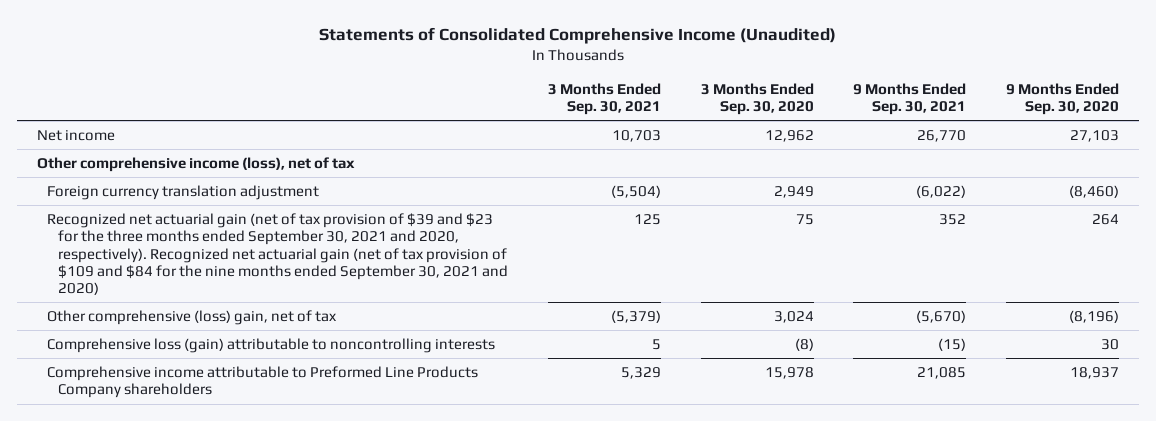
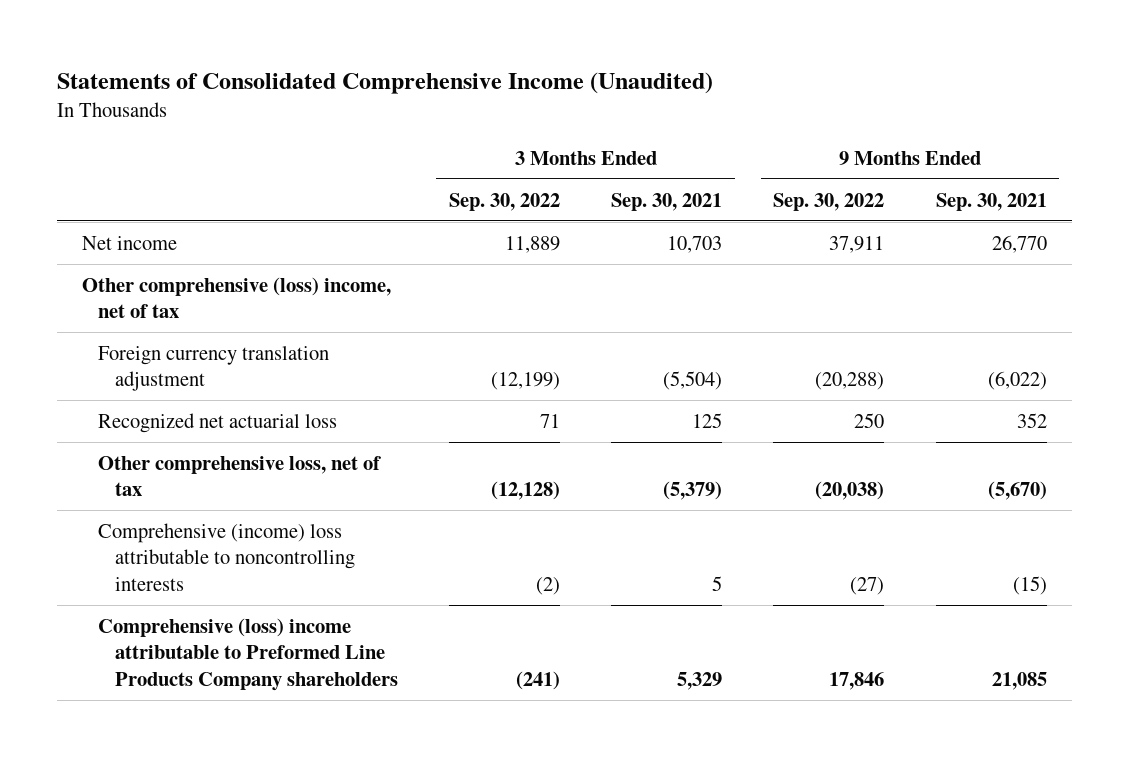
[700,82,814,116] 3 Months Ended Sep. 30, 2020 -> none
[1006,82,1120,116] 9 Months Ended Sep. 30, 2020 -> none
none -> [448,192,560,211] Sep. 30, 2022
none -> [773,192,885,211] Sep. 30, 2022
[36,157,355,173] Other comprehensive income (loss), net of tax -> [82,276,392,319] Other comprehensive (loss) income, net of tax
[47,213,509,295] Recognized net actuarial gain (net of tax provision of $39 and $23 for the three months ended September 30, 2021 and 2020, respectively). Recognized net actuarial gain (net of tax provision of $109 and $84 for the nine months ended September 30, 2021 and 2020) -> [98,412,338,433] Recognized net actuarial loss
[47,310,338,326] Other comprehensive (loss) gain, net of tax -> [98,455,382,497] Other comprehensive loss, net of tax
[47,338,496,354] Comprehensive loss (gain) attributable to noncontrolling interests -> [98,522,355,591] Comprehensive (income) loss attributable to noncontrolling interests
[47,366,479,399] Comprehensive income attributable to Preformed Line Products Company shareholders -> [98,617,398,691] Comprehensive (loss) income attributable to Preformed Line Products Company shareholders

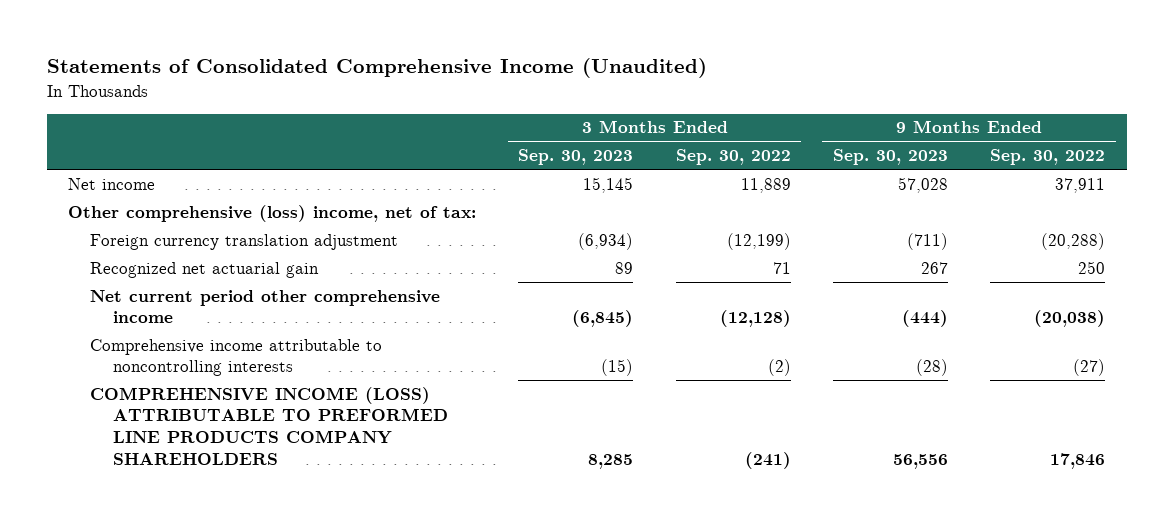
[611,192,723,211] Sep. 30, 2021 -> none
[935,192,1047,211] Sep. 30, 2021 -> none
none -> [518,149,634,166] Sep. 30, 2023
none -> [833,149,949,166] Sep. 30, 2023
[82,276,392,319] Other comprehensive (loss) income, net of tax -> [68,204,477,222] Other comprehensive (loss) income, net of tax:
[98,412,338,433] Recognized net actuarial loss -> [90,261,320,278] Recognized net actuarial gain
[98,455,382,497] Other comprehensive loss, net of tax -> [90,289,441,324] Net current period other comprehensive income
[98,522,355,591] Comprehensive (income) loss attributable to noncontrolling interests -> [90,338,383,377] Comprehensive income attributable to noncontrolling interests
[98,617,398,691] Comprehensive (loss) income attributable to Preformed Line Products Company shareholders -> [90,386,448,465] COMPREHENSIVE INCOME (LOSS) ATTRIBUTABLE TO PREFORMED LINE PRODUCTS COMPANY SHAREHOLDERS

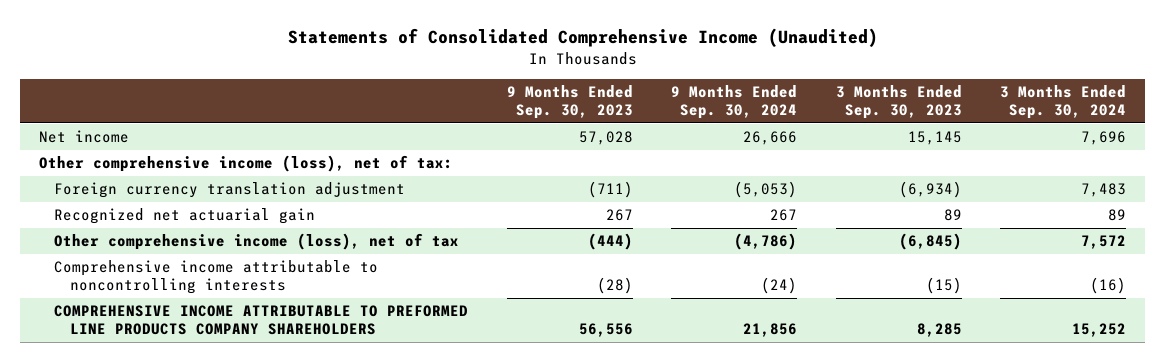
[675,149,791,166] Sep. 30, 2022 -> none
[990,149,1106,166] Sep. 30, 2022 -> none
none -> [671,85,798,120] 9 Months Ended Sep. 30, 2024
none -> [1000,85,1127,120] 3 Months Ended Sep. 30, 2024
[68,204,477,222] Other comprehensive (loss) income, net of tax: -> [39,155,454,173] Other comprehensive income (loss), net of tax:
[90,289,441,324] Net current period other comprehensive income -> [54,233,460,251] Other comprehensive income (loss), net of tax
[90,386,448,465] COMPREHENSIVE INCOME (LOSS) ATTRIBUTABLE TO PREFORMED LINE PRODUCTS COMPANY SHAREHOLDERS -> [54,305,469,336] COMPREHENSIVE INCOME ATTRIBUTABLE TO PREFORMED LINE PRODUCTS COMPANY SHAREHOLDERS

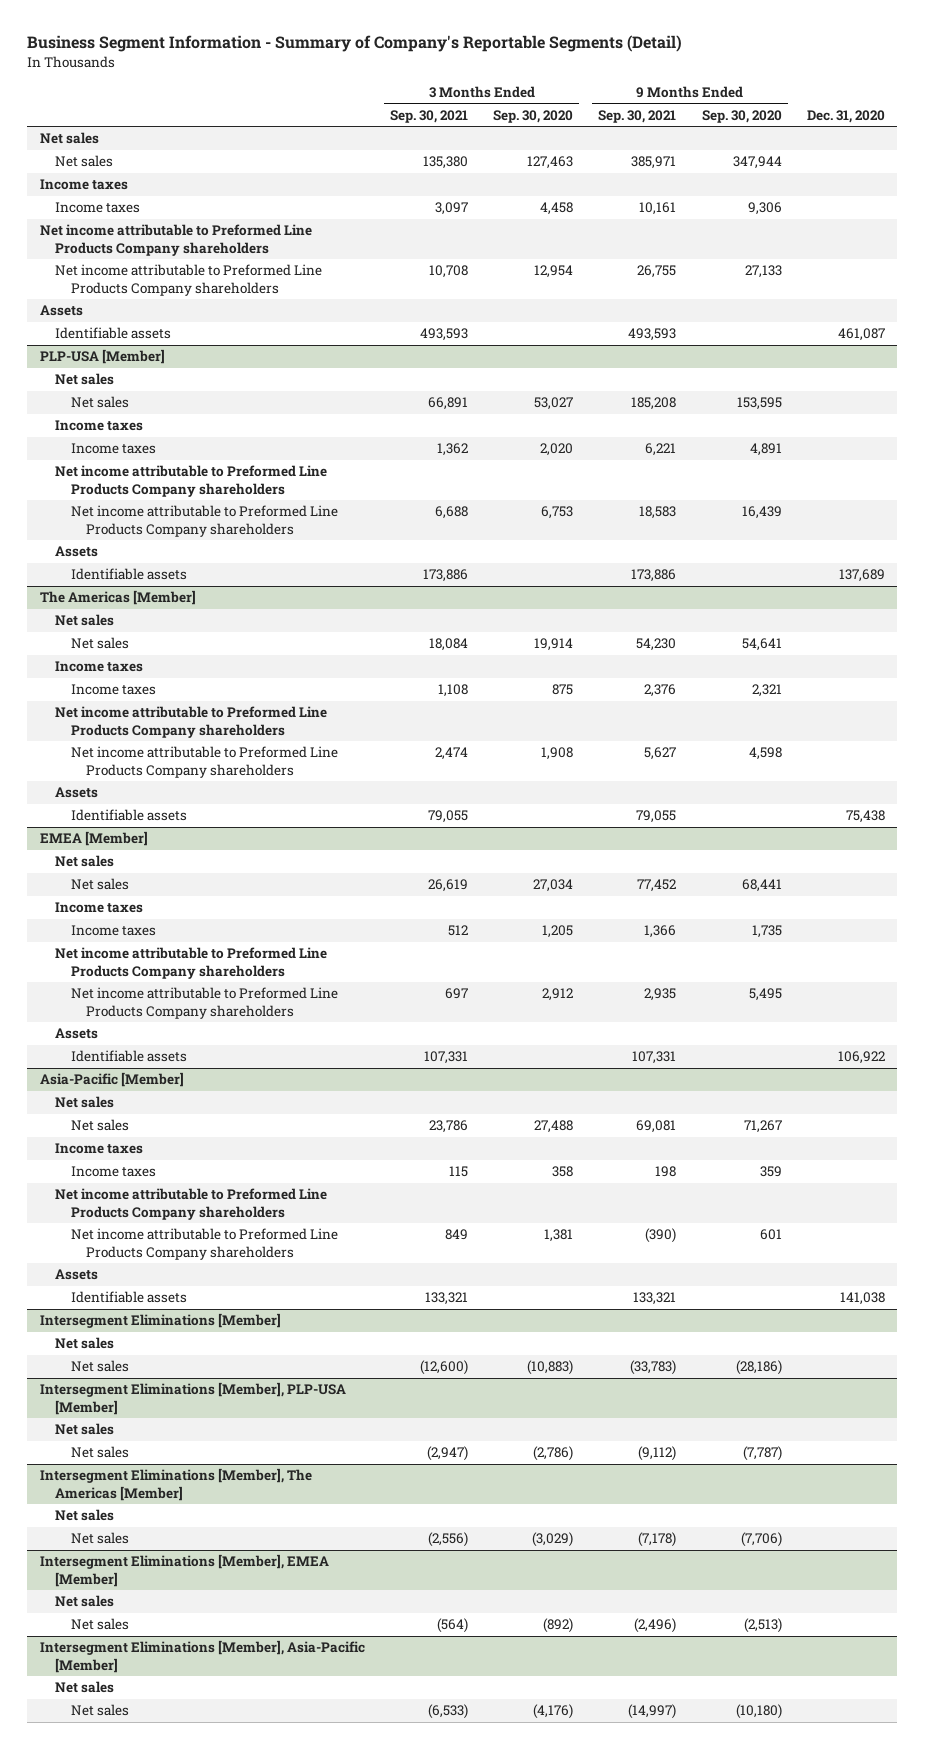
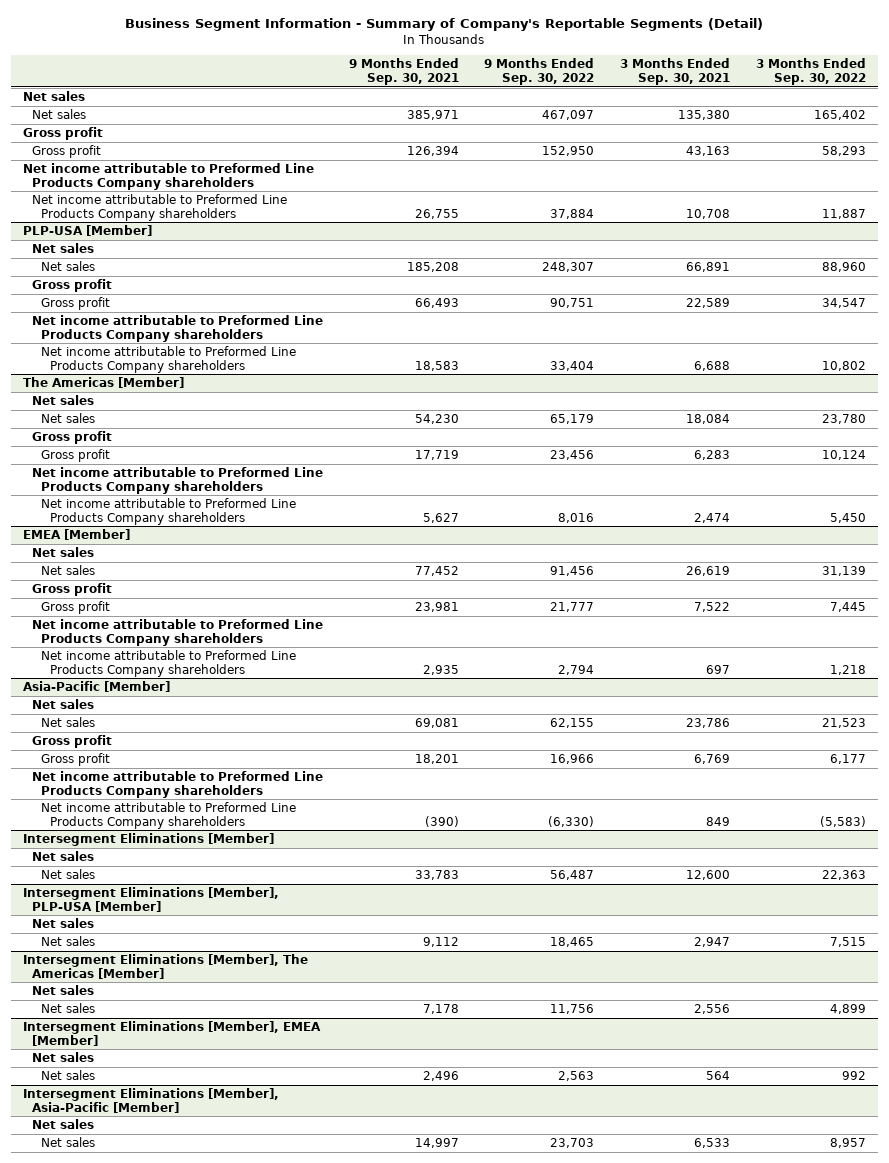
[493,109,574,123] Sep. 30, 2020 -> none
[701,109,782,123] Sep. 30, 2020 -> none
[806,109,885,123] Dec. 31, 2020 -> none
none -> [484,58,595,85] 9 Months Ended Sep. 30, 2022
none -> [755,58,866,85] 3 Months Ended Sep. 30, 2022
[39,179,128,191] Income taxes -> none
[55,202,141,214] Income taxes -> none
none -> [23,127,104,141] Gross profit
none -> [32,145,102,159] Gross profit
[39,305,83,317] Assets -> none
[55,327,172,340] Identifiable assets -> none
[55,420,144,432] Income taxes -> none
[70,443,156,455] Income taxes -> none
none -> [32,279,113,293] Gross profit
none -> [40,297,110,311] Gross profit
[55,546,99,558] Assets -> none
[70,568,187,581] Identifiable assets -> none
[55,661,144,673] Income taxes -> none
[70,684,156,696] Income taxes -> none
none -> [32,431,113,445] Gross profit
none -> [40,449,110,463] Gross profit
[55,787,99,799] Assets -> none
[70,809,187,822] Identifiable assets -> none
[55,902,144,914] Income taxes -> none
[70,925,156,937] Income taxes -> none
none -> [32,583,113,597] Gross profit
none -> [40,601,110,615] Gross profit
[55,1028,99,1040] Assets -> none
[70,1050,187,1063] Identifiable assets -> none
[55,1143,144,1155] Income taxes -> none
[70,1166,156,1178] Income taxes -> none
none -> [32,735,113,749] Gross profit
none -> [40,753,110,767] Gross profit
[55,1269,99,1281] Assets -> none
[70,1291,187,1304] Identifiable assets -> none
[419,1360,468,1376] (12,600) -> [685,870,730,881] 12,600
[630,1360,677,1376] (33,783) -> [414,870,459,881] 33,783
[426,1446,468,1462] (2,947) -> [693,937,730,948] 2,947
[638,1446,677,1462] (9,112) -> [422,937,459,948] 9,112
[427,1532,468,1548] (2,556) -> [693,1004,730,1015] 2,556
[638,1532,677,1548] (7,178) -> [422,1004,459,1015] 7,178
[436,1618,468,1634] (564) -> [705,1071,730,1081] 564
[634,1618,677,1634] (2,496) -> [422,1071,459,1082] 2,496
[427,1704,468,1720] (6,533) -> [693,1138,730,1149] 6,533
[628,1704,677,1720] (14,997) -> [414,1138,459,1149] 14,997

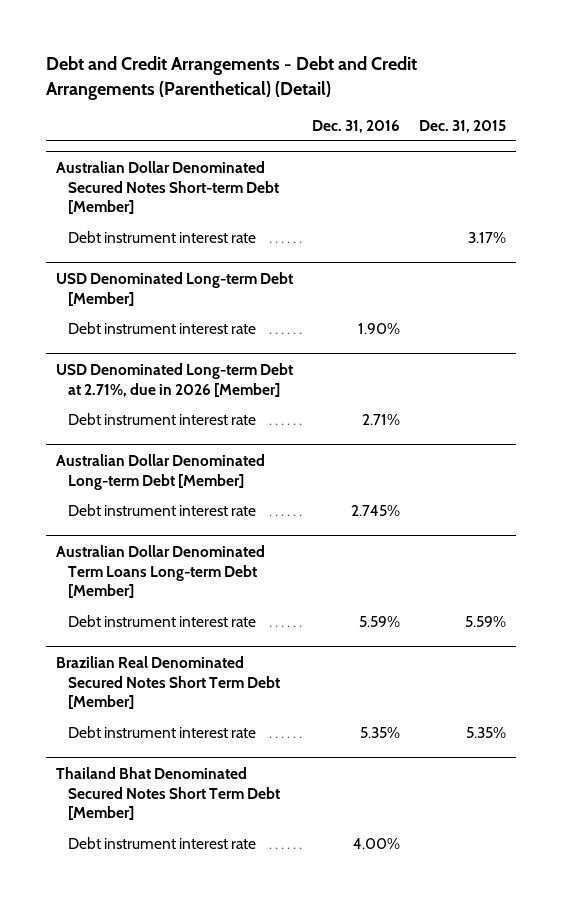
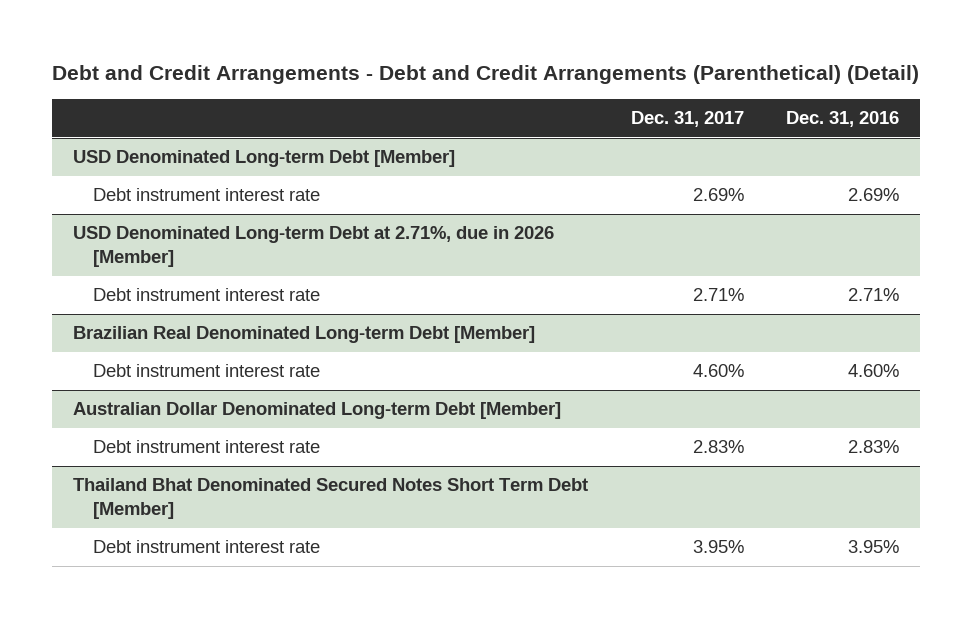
[419,120,507,134] Dec. 31, 2015 -> none
none -> [630,111,744,128] Dec. 31, 2017
[55,160,279,215] Australian Dollar Denominated Secured Notes Short-term Debt [Member] -> none
[67,230,256,243] Debt instrument interest rate -> none
[357,322,400,334] 1.90% -> [848,188,900,202] 2.69%
none -> [73,326,536,344] Brazilian Real Denominated Long-term Debt [Member]
none -> [92,364,320,378] Debt instrument interest rate
[55,544,265,599] Australian Dollar Denominated Term Loans Long-term Debt [Member] -> none
[67,614,256,627] Debt instrument interest rate -> none
[55,655,280,710] Brazilian Real Denominated Secured Notes Short Term Debt [Member] -> none
[67,725,256,738] Debt instrument interest rate -> none
[350,504,400,516] 2.745% -> [848,440,900,454] 2.83%
[352,837,400,849] 4.00% -> [848,540,900,554] 3.95%

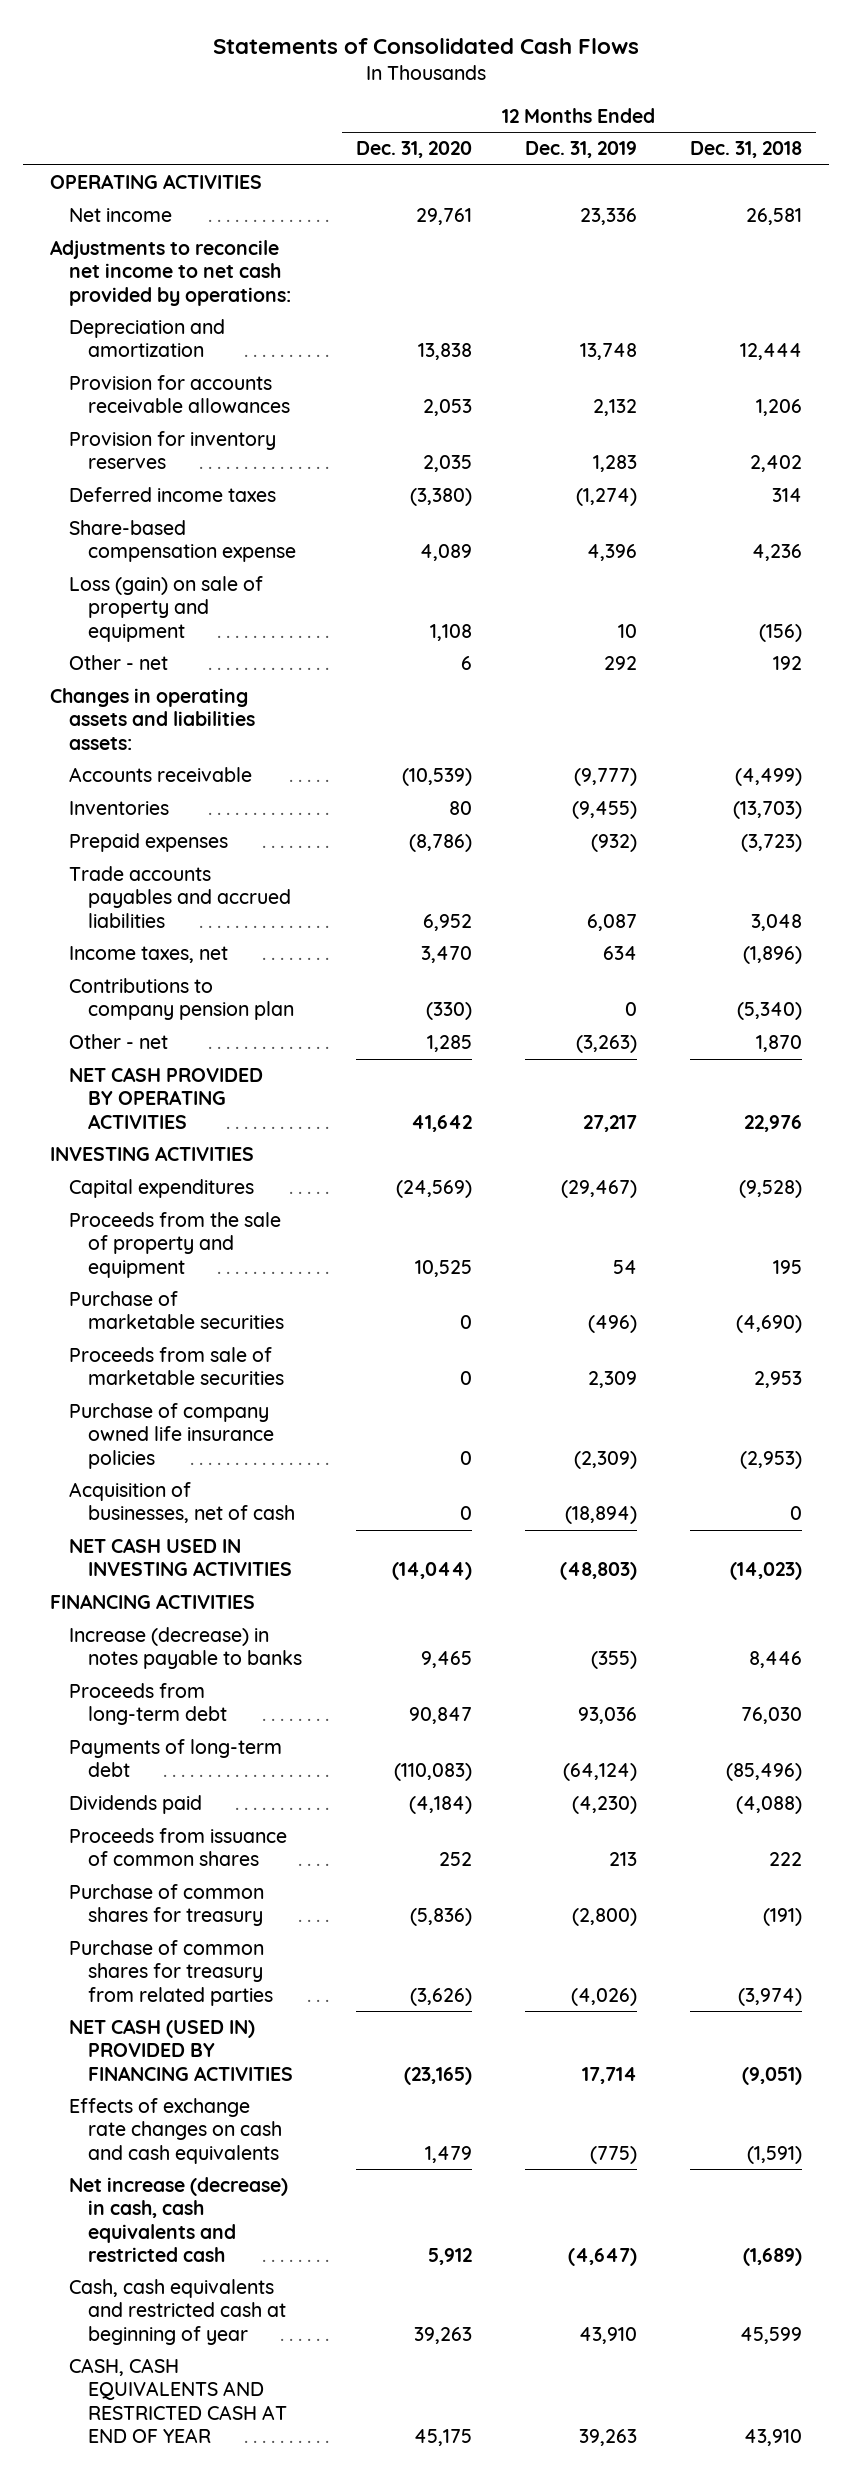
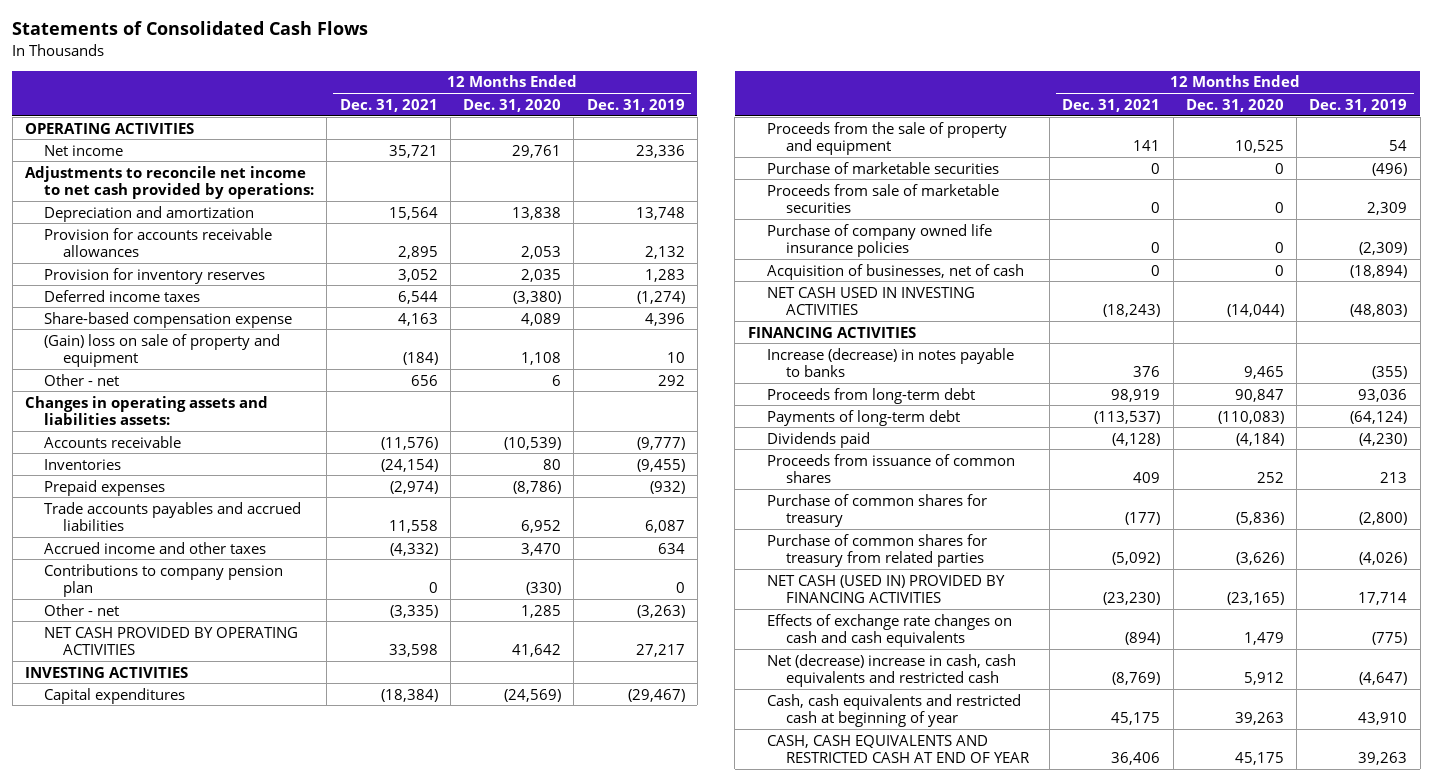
[690,141,803,159] Dec. 31, 2018 -> none
none -> [339,98,438,112] Dec. 31, 2021
[69,576,264,642] Loss (gain) on sale of property and equipment -> [44,333,281,368] (Gain) loss on sale of property and equipment
[69,946,229,964] Income taxes, net -> [44,541,267,554] Accrued income and other taxes
[69,2177,289,2263] Net increase (decrease) in cash, cash equivalents and restricted cash -> [766,653,1016,688] Net (decrease) increase in cash, cash equivalents and restricted cash

